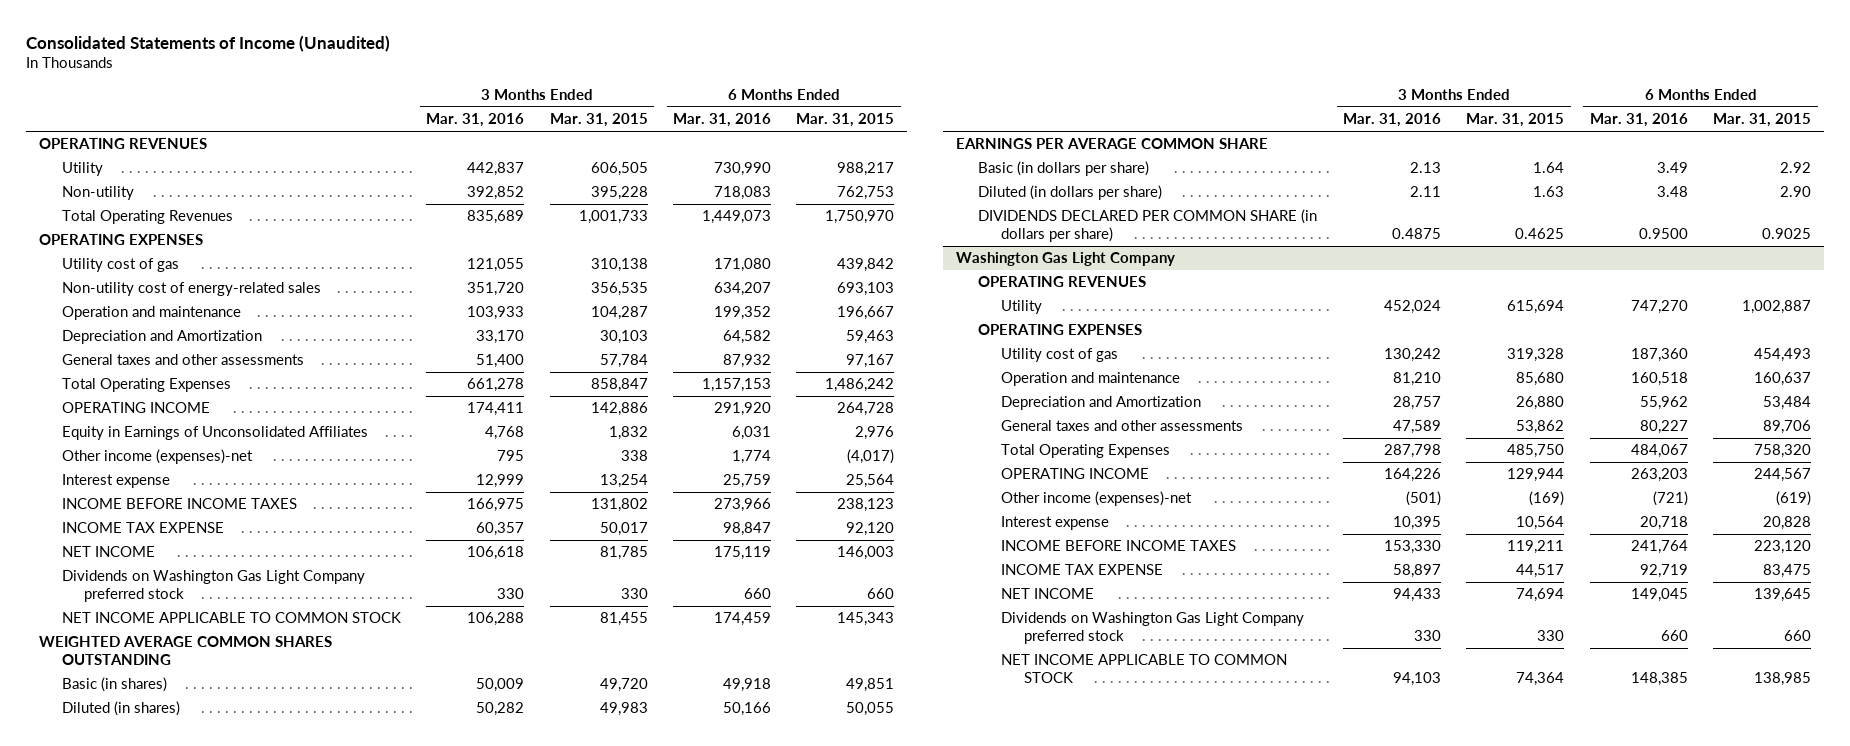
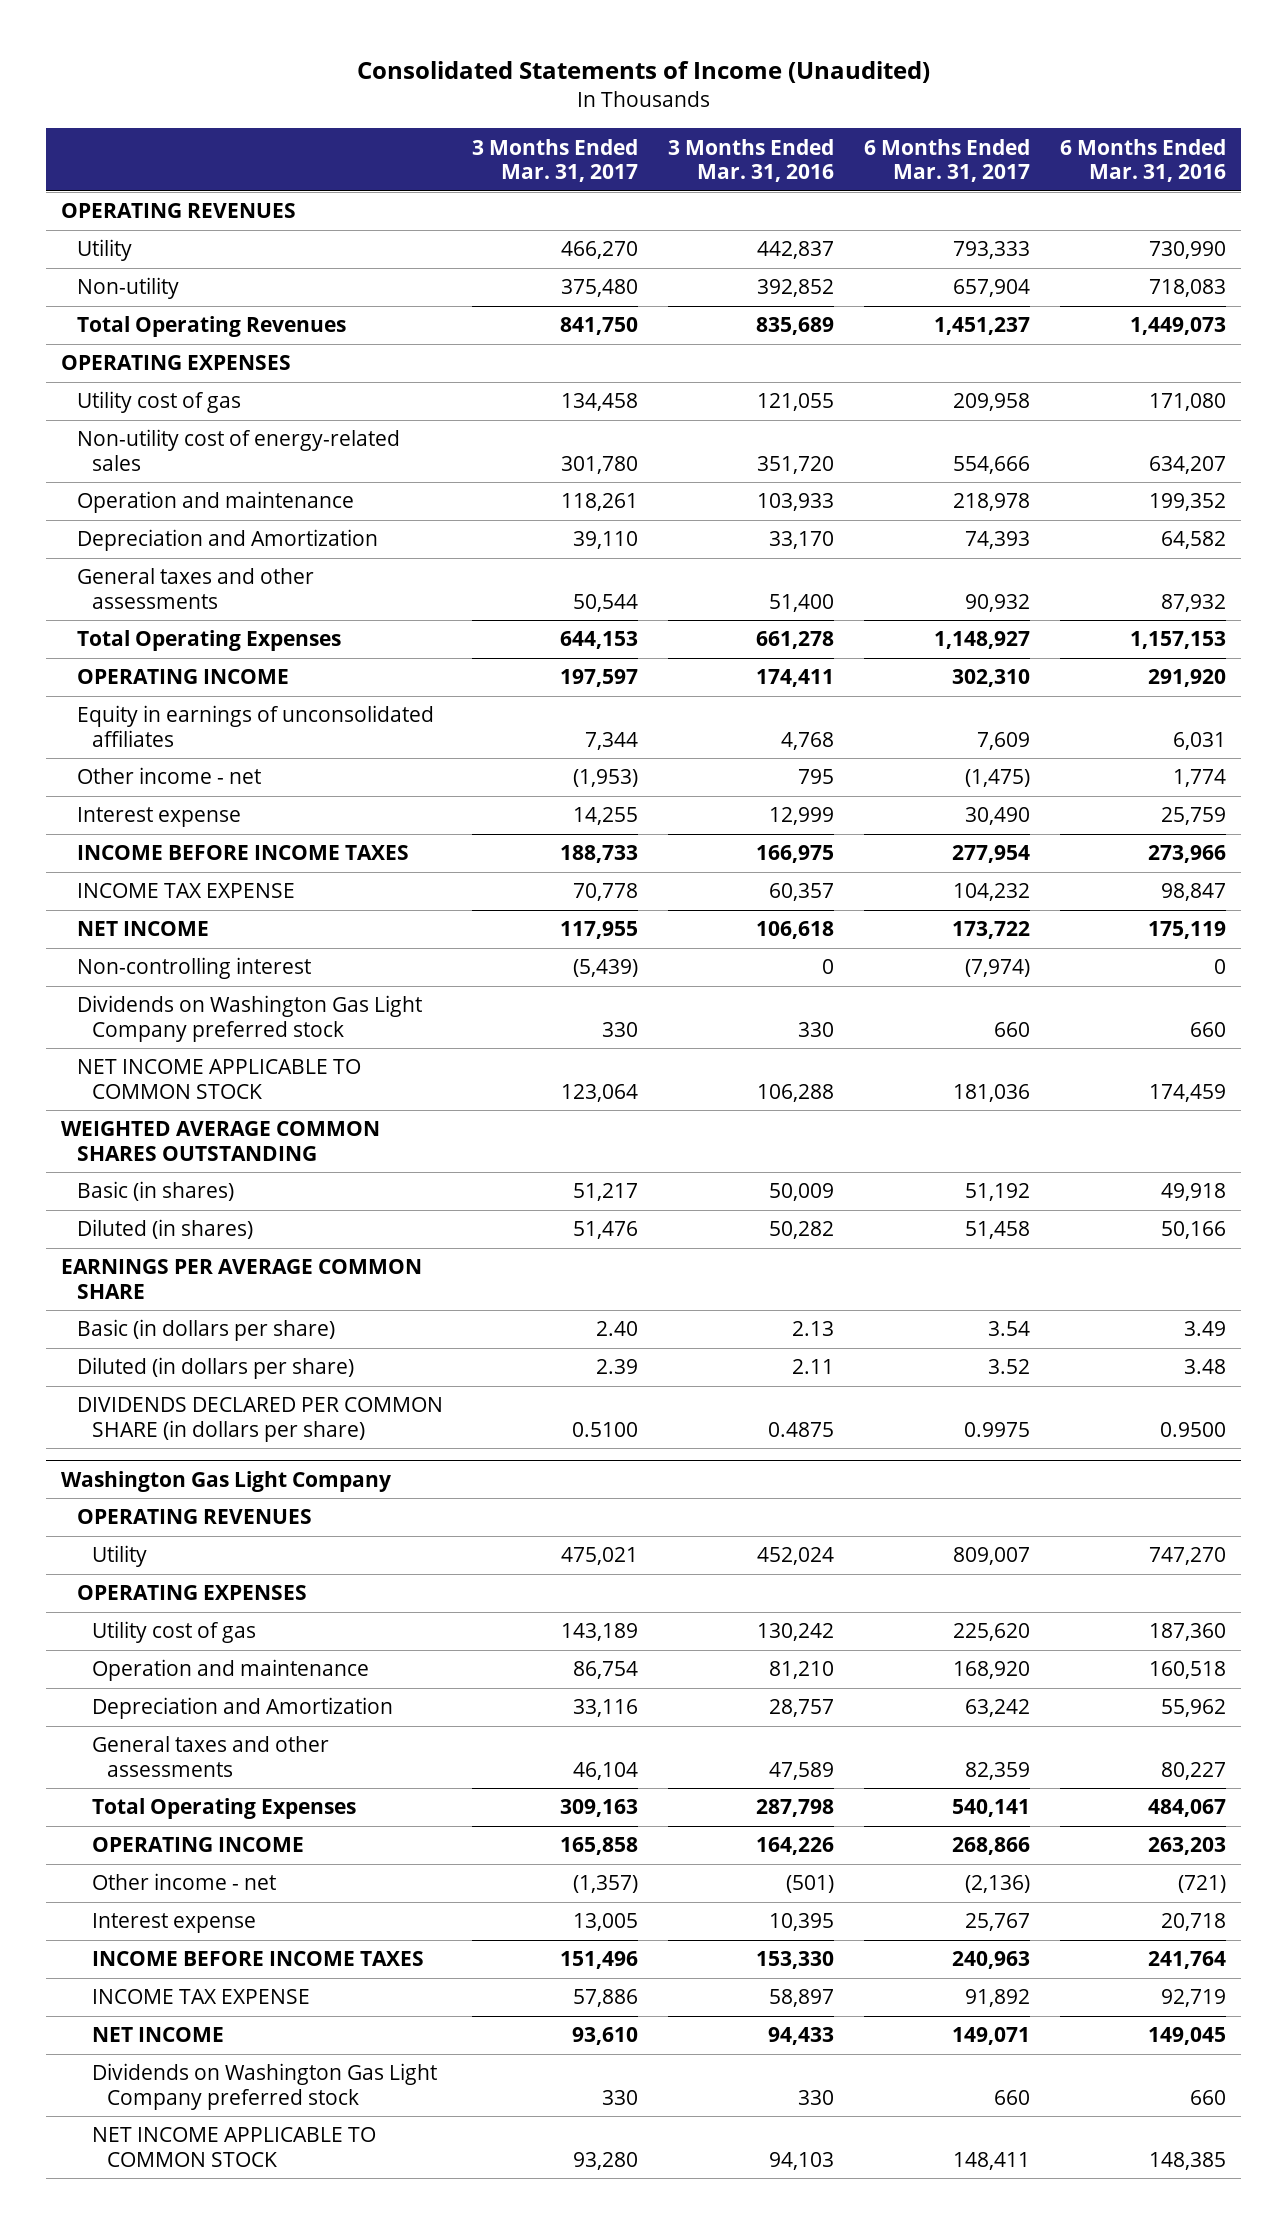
[549,113,648,128] Mar. 31, 2015 -> none
[796,113,895,128] Mar. 31, 2015 -> none
none -> [472,138,639,183] 3 Months Ended Mar. 31, 2017
none -> [864,138,1031,183] 6 Months Ended Mar. 31, 2017
[61,426,368,441] Equity in Earnings of Unconsolidated Affiliates -> [76,705,434,747] Equity in earnings of unconsolidated affiliates
[61,449,253,465] Other income (expenses)-net -> [76,767,261,785] Other income - net
none -> [76,957,311,980] Non-controlling interest
[1001,491,1193,507] Other income (expenses)-net -> [92,1873,277,1891] Other income - net

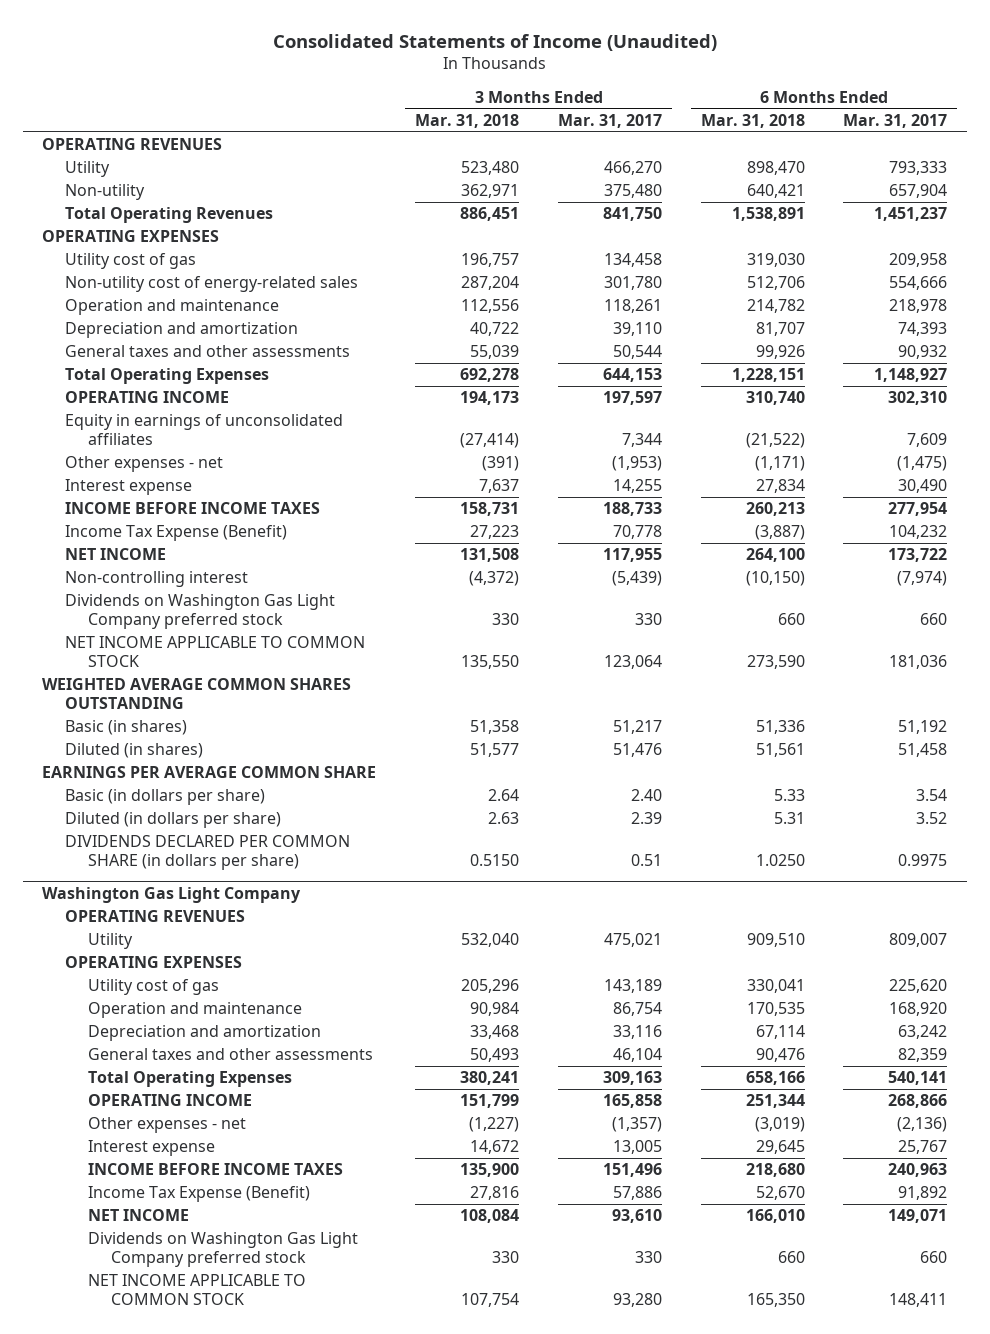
[668,138,835,183] 3 Months Ended Mar. 31, 2016 -> none
[1059,138,1226,183] 6 Months Ended Mar. 31, 2016 -> none
none -> [415,113,520,128] Mar. 31, 2018
none -> [700,113,805,128] Mar. 31, 2018
[76,529,378,552] Depreciation and Amortization -> [65,322,299,339] Depreciation and amortization
[76,767,261,785] Other income - net -> [65,456,224,473] Other expenses - net
[76,883,295,899] INCOME TAX EXPENSE -> [65,525,288,542] Income Tax Expense (Benefit)
[572,1421,639,1437] 0.5100 -> [630,853,662,866] 0.51
[92,1697,394,1720] Depreciation and Amortization -> [88,1025,322,1042] Depreciation and amortization
[92,1873,277,1891] Other income - net -> [88,1117,247,1134] Other expenses - net
[92,1989,311,2005] INCOME TAX EXPENSE -> [88,1186,311,1203] Income Tax Expense (Benefit)

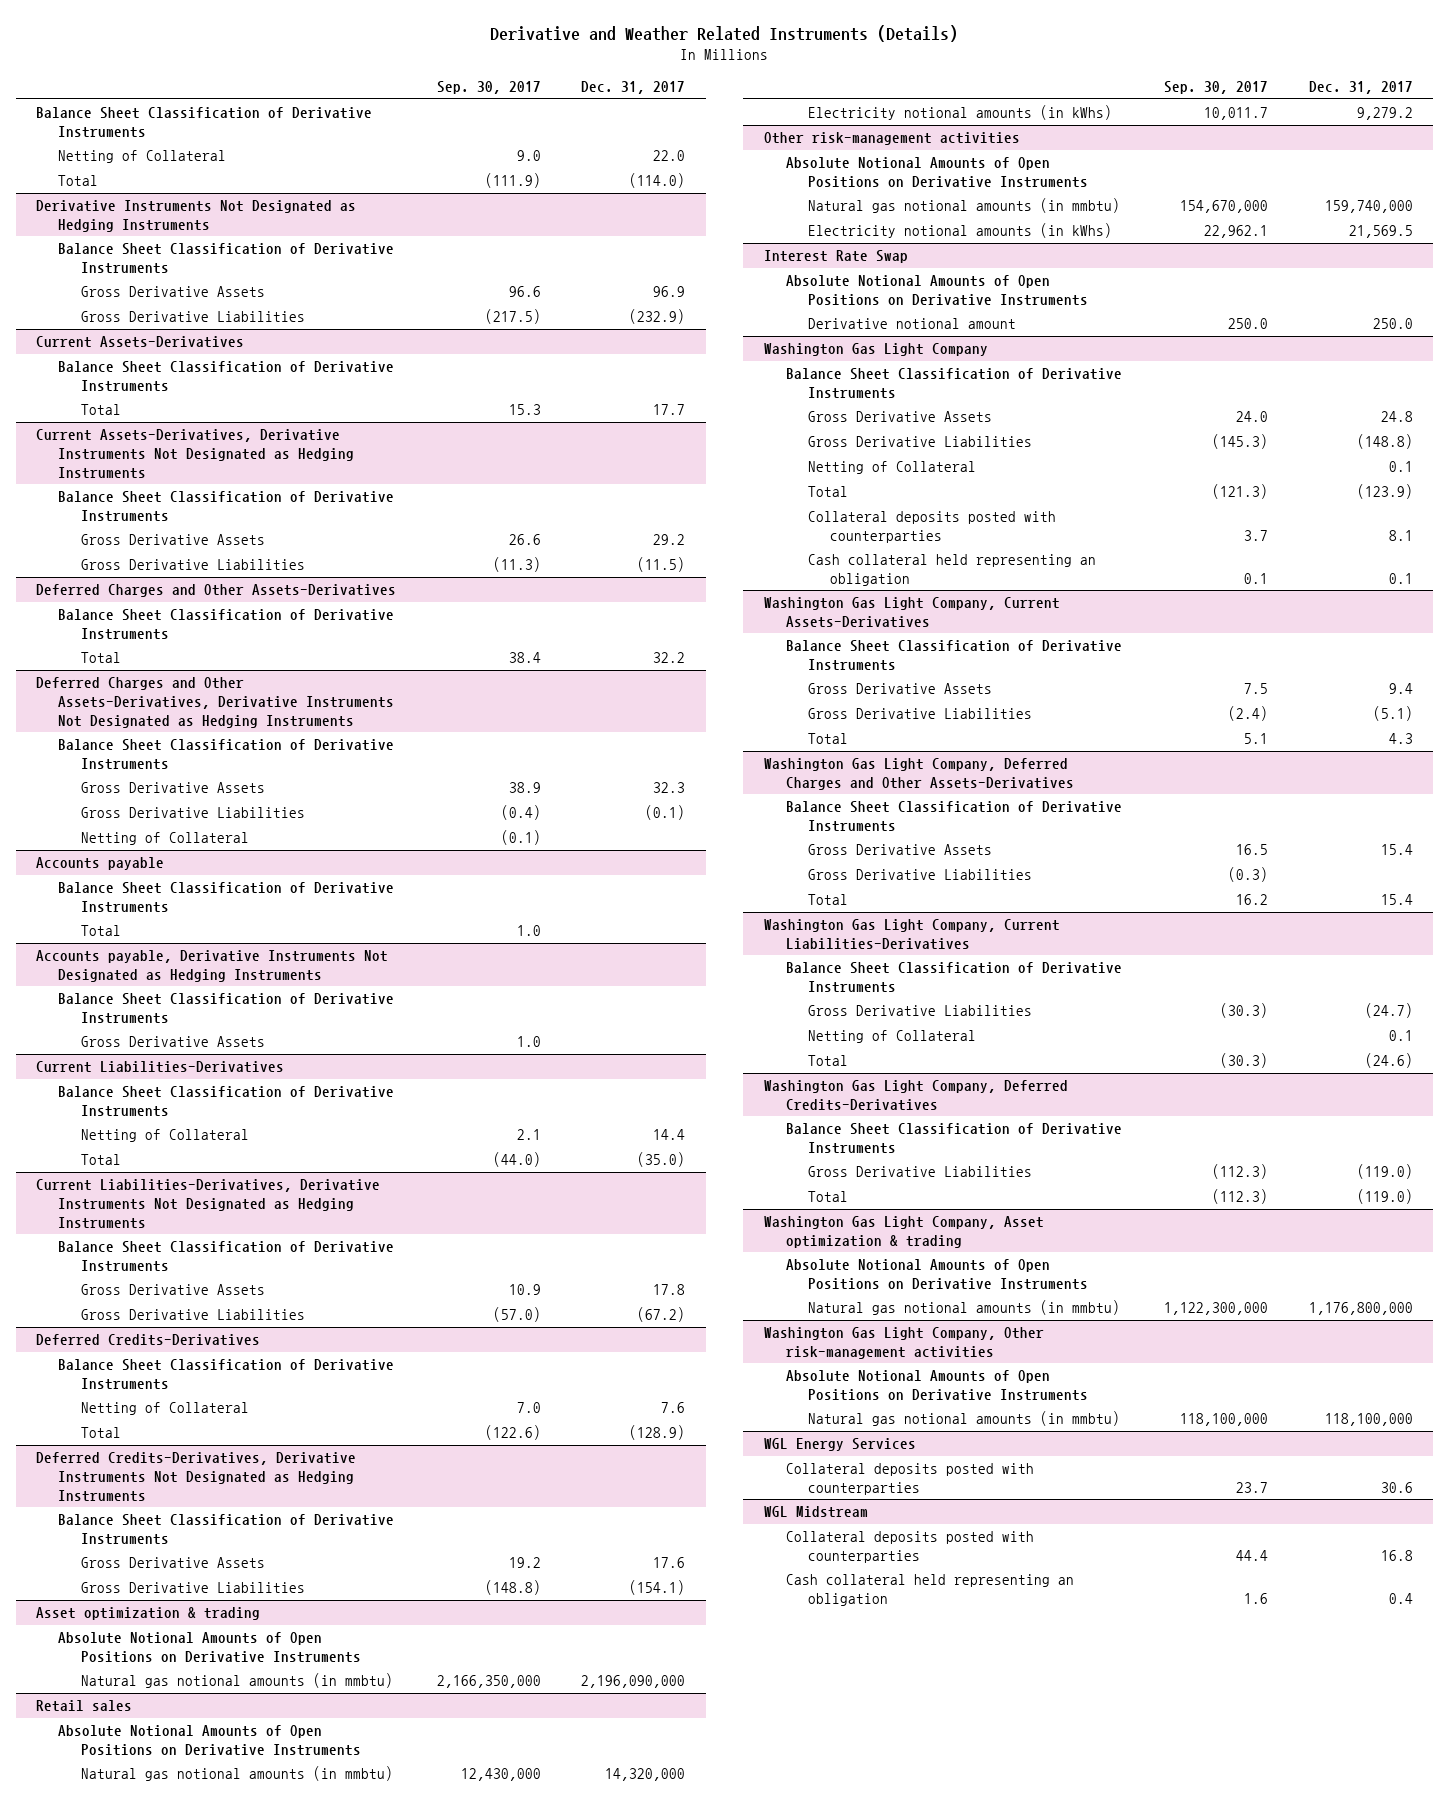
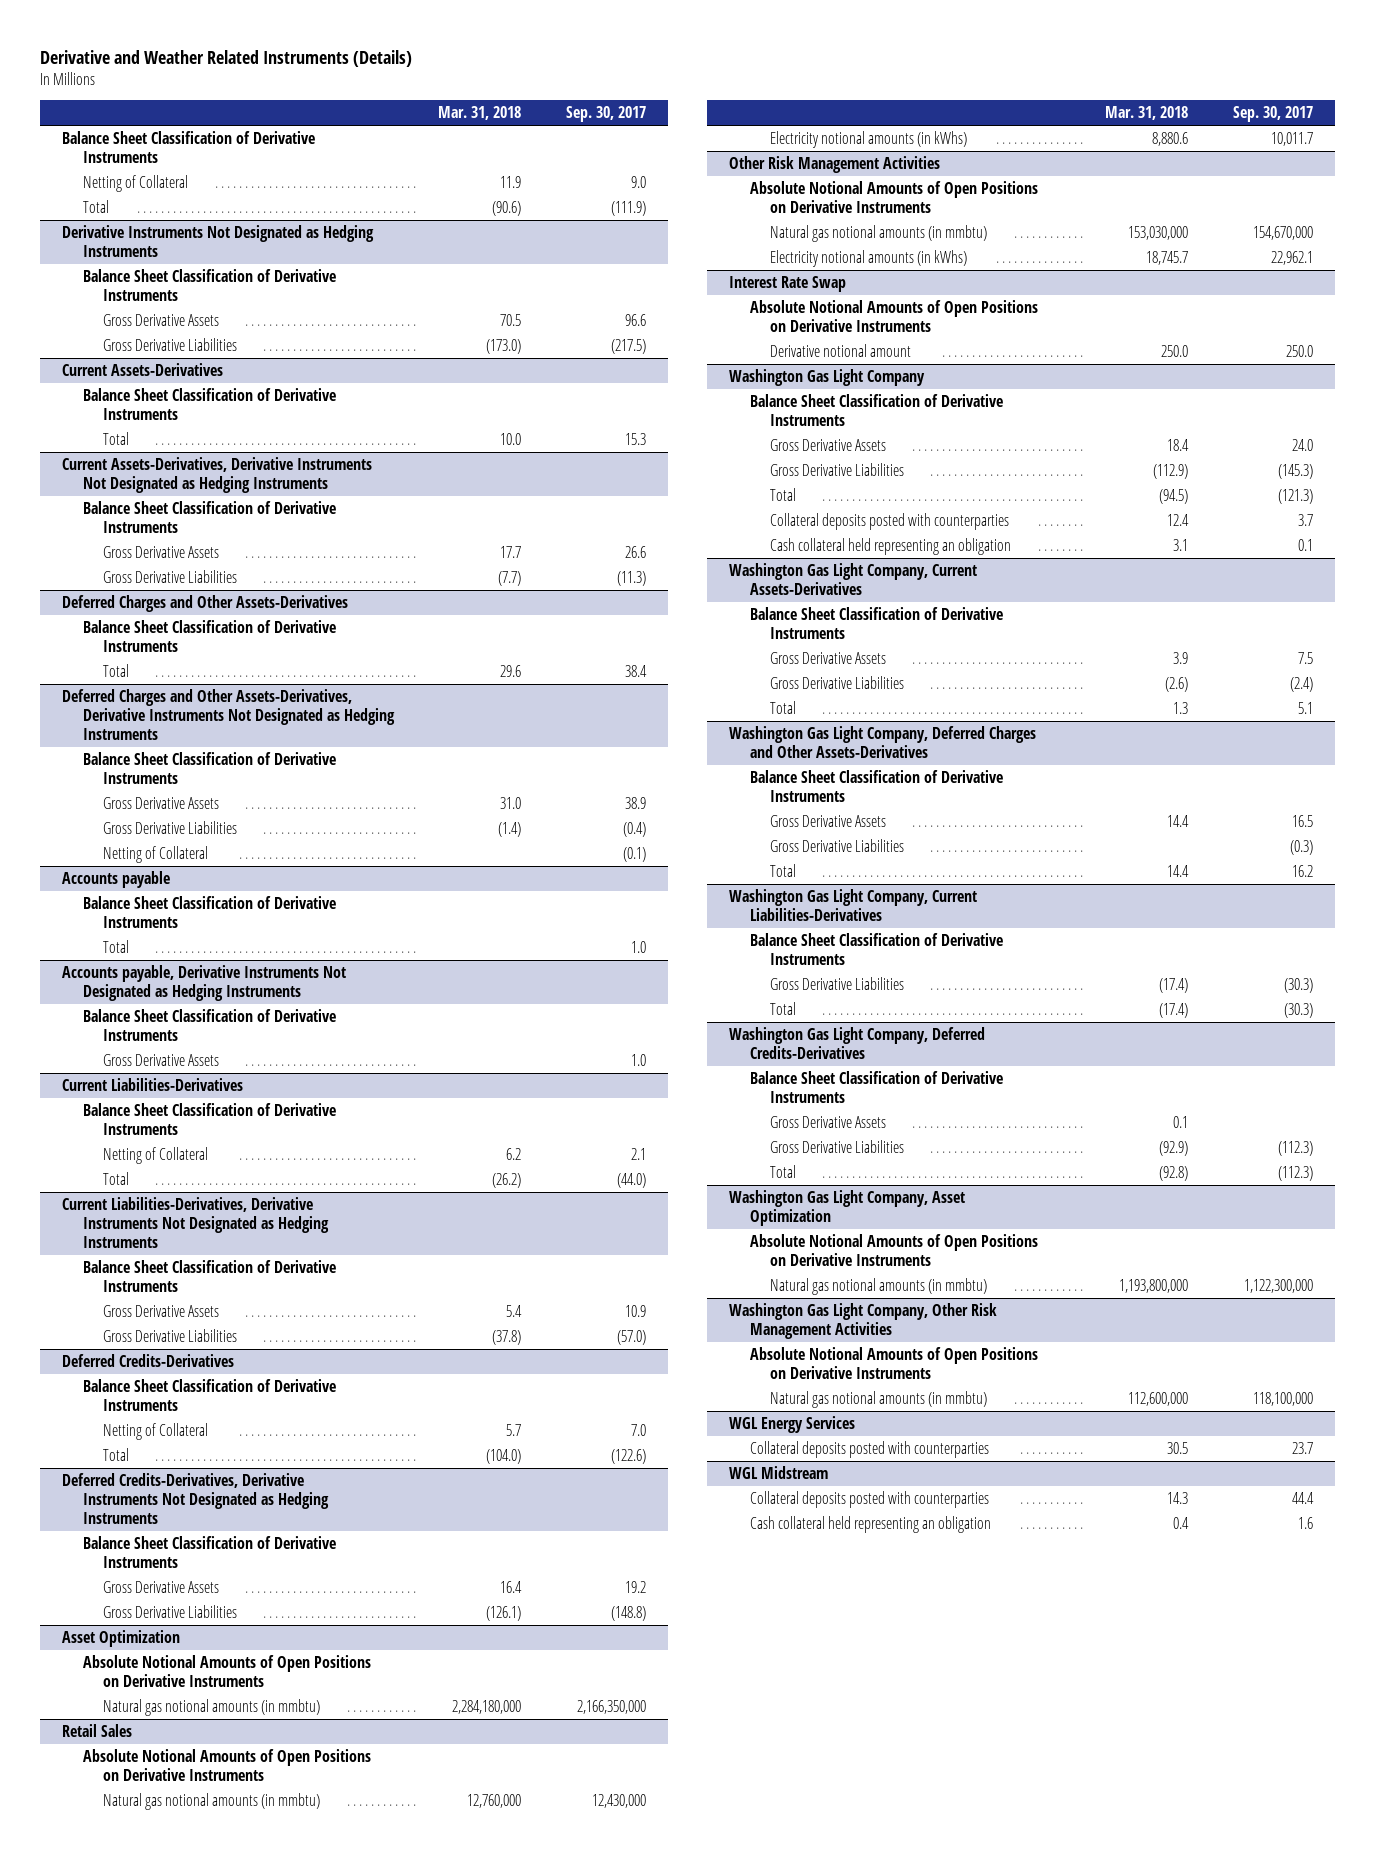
[581,81,686,95] Dec. 31, 2017 -> none
none -> [438,106,522,121] Mar. 31, 2018
[35,1607,260,1621] Asset optimization & trading -> [61,1629,180,1647] Asset Optimization
[35,1700,132,1713] Retail sales -> [61,1723,132,1737] Retail Sales
[763,132,1020,146] Other risk-management activities -> [729,155,941,173] Other Risk Management Activities
[808,461,977,475] Netting of Collateral -> none
[808,1030,977,1044] Netting of Collateral -> none
none -> [770,1115,887,1128] Gross Derivative Assets
[763,1216,1044,1248] Washington Gas Light Company, Asset optimization & trading -> [729,1189,966,1226] Washington Gas Light Company, Asset Optimization
[763,1327,1044,1359] Washington Gas Light Company, Other risk-management activities -> [729,1302,998,1339] Washington Gas Light Company, Other Risk Management Activities

